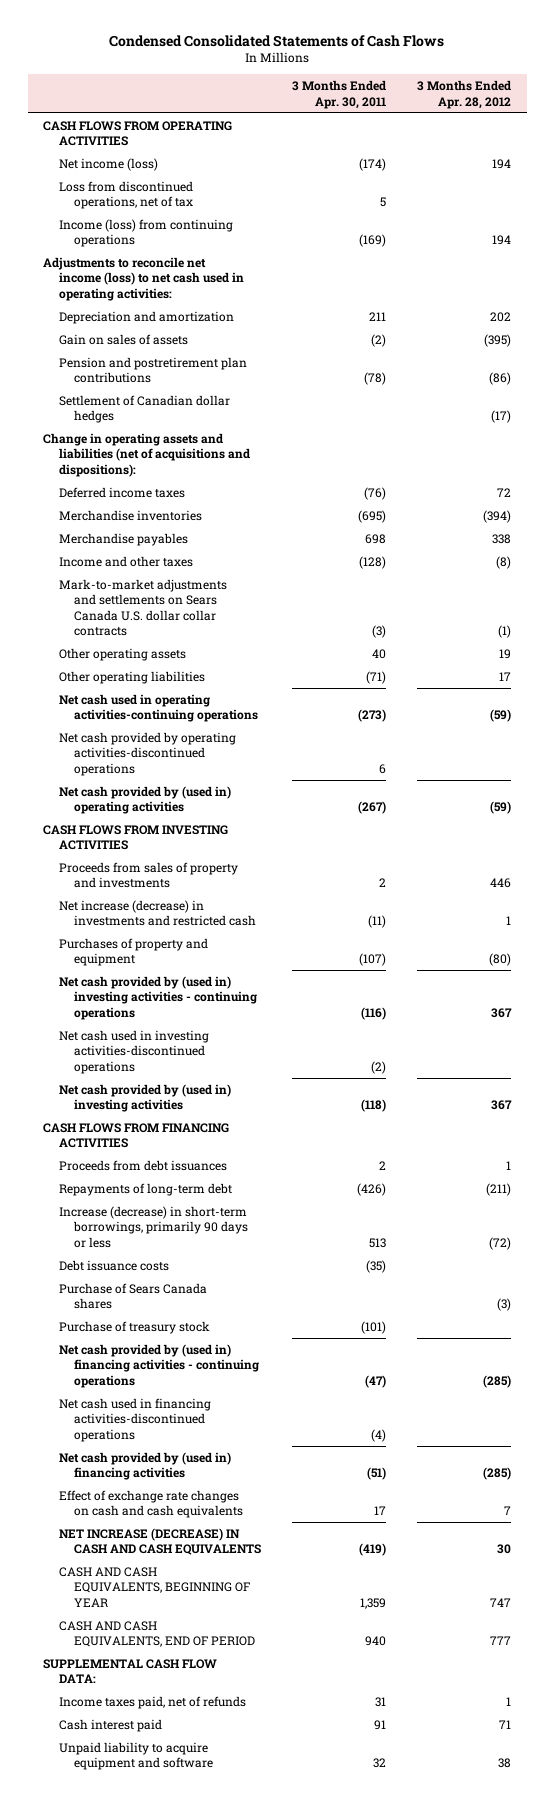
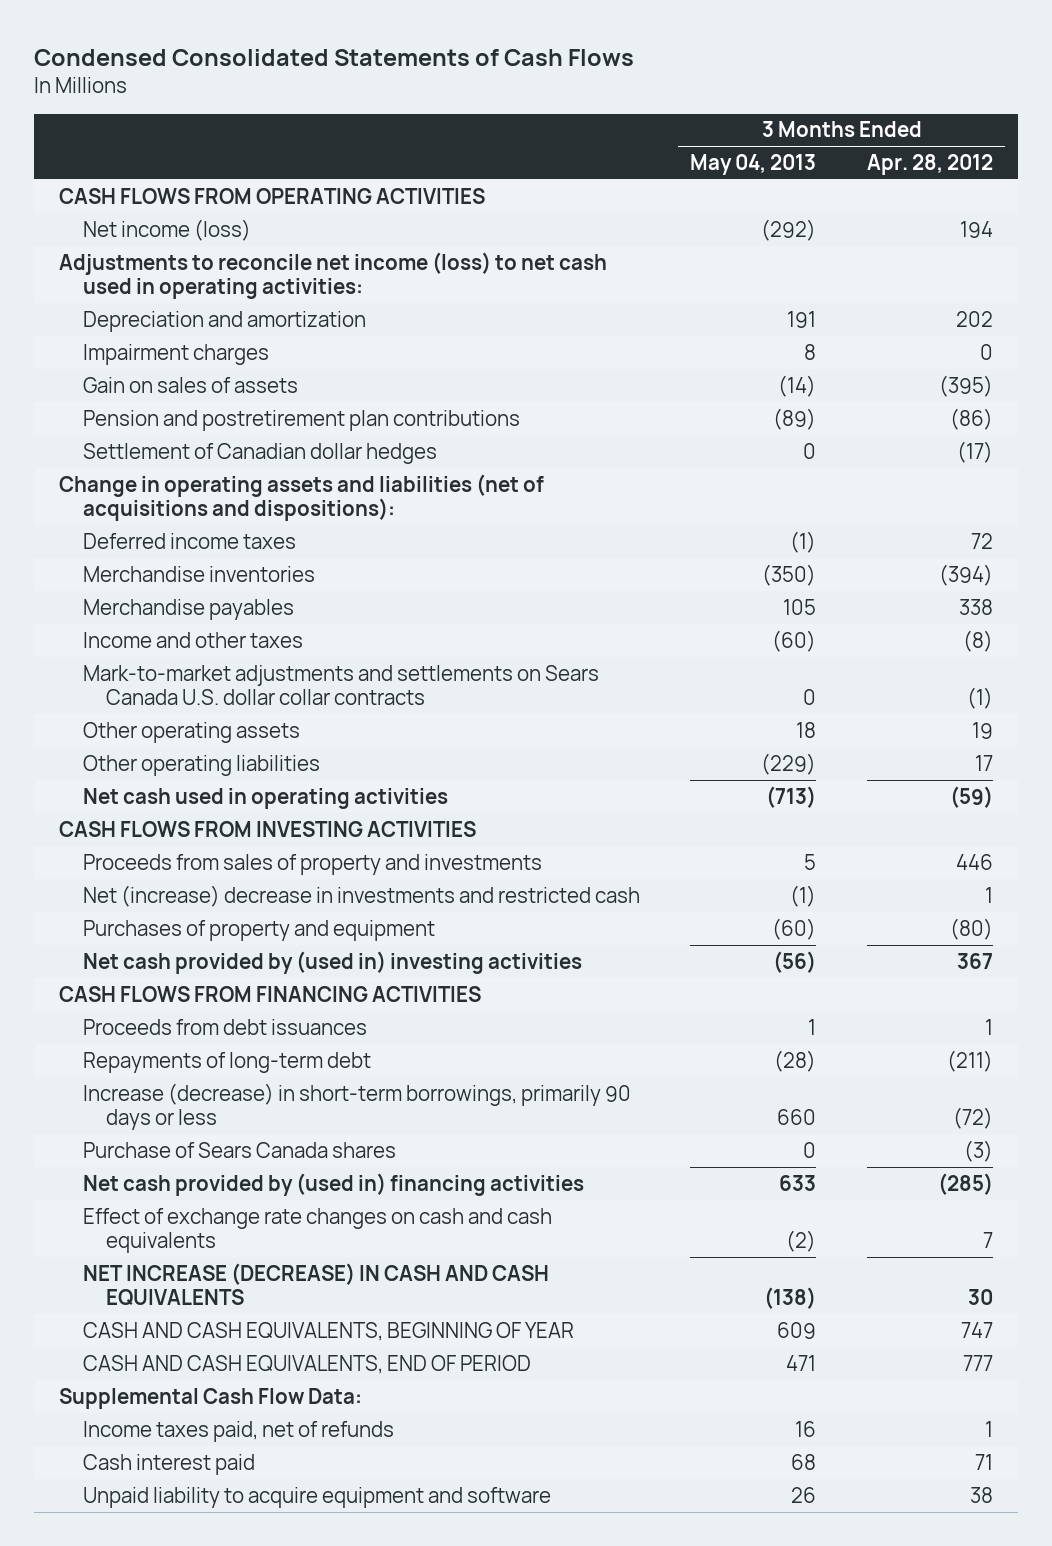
[292,80,387,109] 3 Months Ended Apr. 30, 2011 -> none
none -> [690,153,817,175] May 04, 2013
[58,180,194,210] Loss from discontinued operations, net of tax -> none
[58,218,233,248] Income (loss) from continuing operations -> none
none -> [82,343,269,365] Impairment charges
[58,693,259,723] Net cash used in operating activities-continuing operations -> none
[58,731,236,776] Net cash provided by operating activities-discontinued operations -> none
[58,785,231,815] Net cash provided by (used in) operating activities -> [82,787,448,809] Net cash used in operating activities
[58,899,257,927] Net increase (decrease) in investments and restricted cash -> [82,884,640,907] Net (increase) decrease in investments and restricted cash
[58,975,258,1020] Net cash provided by (used in) investing activities - continuing operations -> none
[58,1029,209,1074] Net cash used in investing activities-discontinued operations -> none
[58,1259,169,1271] Debt issuance costs -> none
[58,1320,210,1334] Purchase of treasury stock -> none
[58,1343,260,1388] Net cash provided by (used in) financing activities - continuing operations -> none
[58,1397,211,1442] Net cash used in financing activities-discontinued operations -> none
[43,1658,218,1684] SUPPLEMENTAL CASH FLOW DATA: -> [59,1387,363,1409] Supplemental Cash Flow Data:

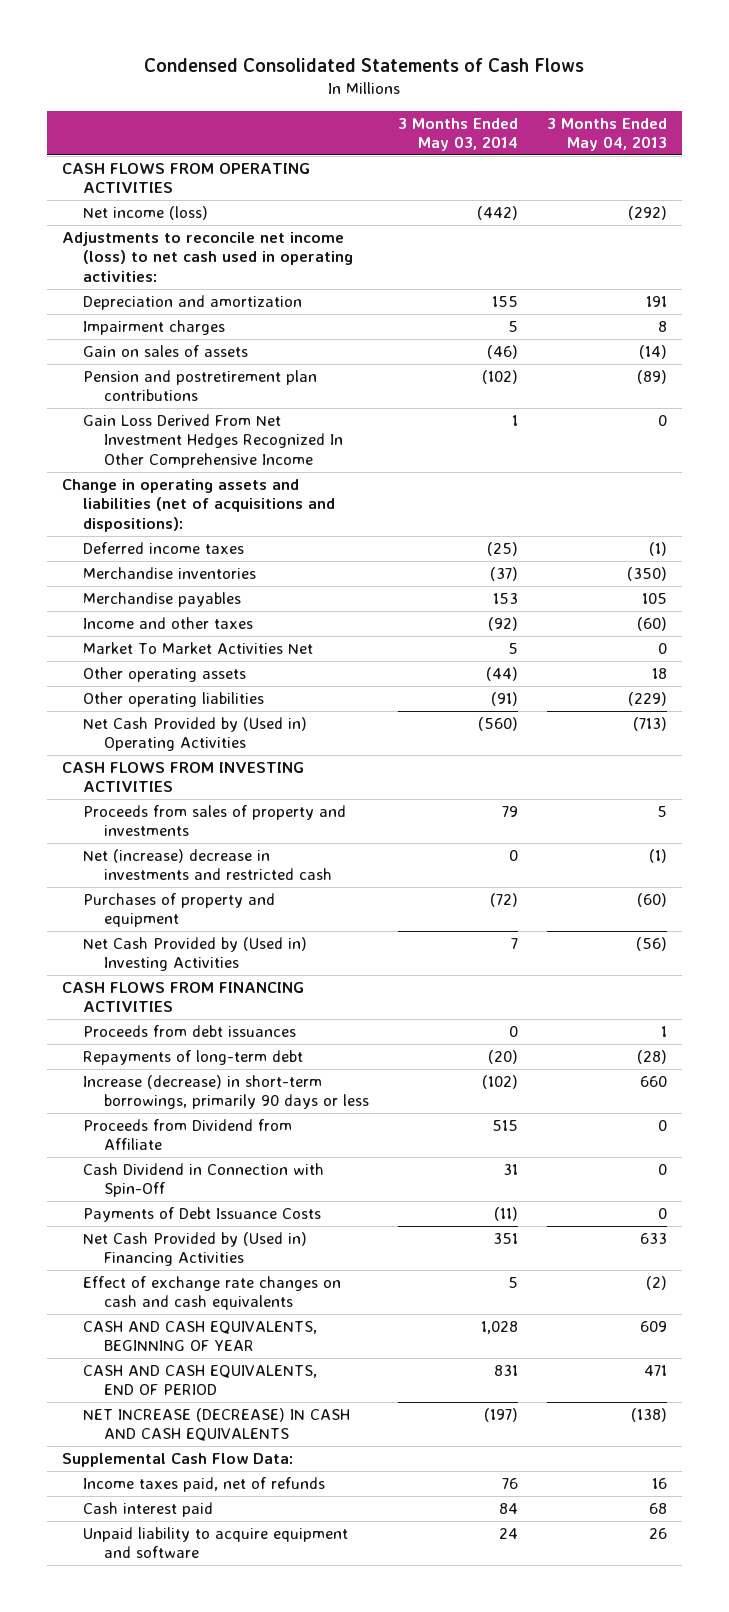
[866,153,993,175] Apr. 28, 2012 -> none
none -> [398,117,519,152] 3 Months Ended May 03, 2014
[82,442,437,464] Settlement of Canadian dollar hedges -> [82,413,344,468] Gain Loss Derived From Net Investment Hedges Recognized In Other Comprehensive Income
[82,664,599,706] Mark-to-market adjustments and settlements on Sears Canada U.S. dollar collar contracts -> [82,641,313,654] Market To Market Activities Net
[82,787,448,809] Net cash used in operating activities -> [82,716,307,752] Net Cash Provided by (Used in) Operating Activities
[82,950,582,974] Net cash provided by (used in) investing activities -> [82,936,307,972] Net Cash Provided by (Used in) Investing Activities
[82,1141,396,1158] Purchase of Sears Canada shares -> none
none -> [82,1118,292,1151] Proceeds from Dividend from Affiliate
none -> [82,1162,324,1198] Cash Dividend in Connection with Spin-Off
none -> [82,1206,321,1222] Payments of Debt Issuance Costs
[82,1172,584,1196] Net cash provided by (used in) financing activities -> [82,1231,307,1267] Net Cash Provided by (Used in) Financing Activities
[82,1262,549,1307] NET INCREASE (DECREASE) IN CASH AND CASH EQUIVALENTS -> [82,1407,350,1442] NET INCREASE (DECREASE) IN CASH AND CASH EQUIVALENTS

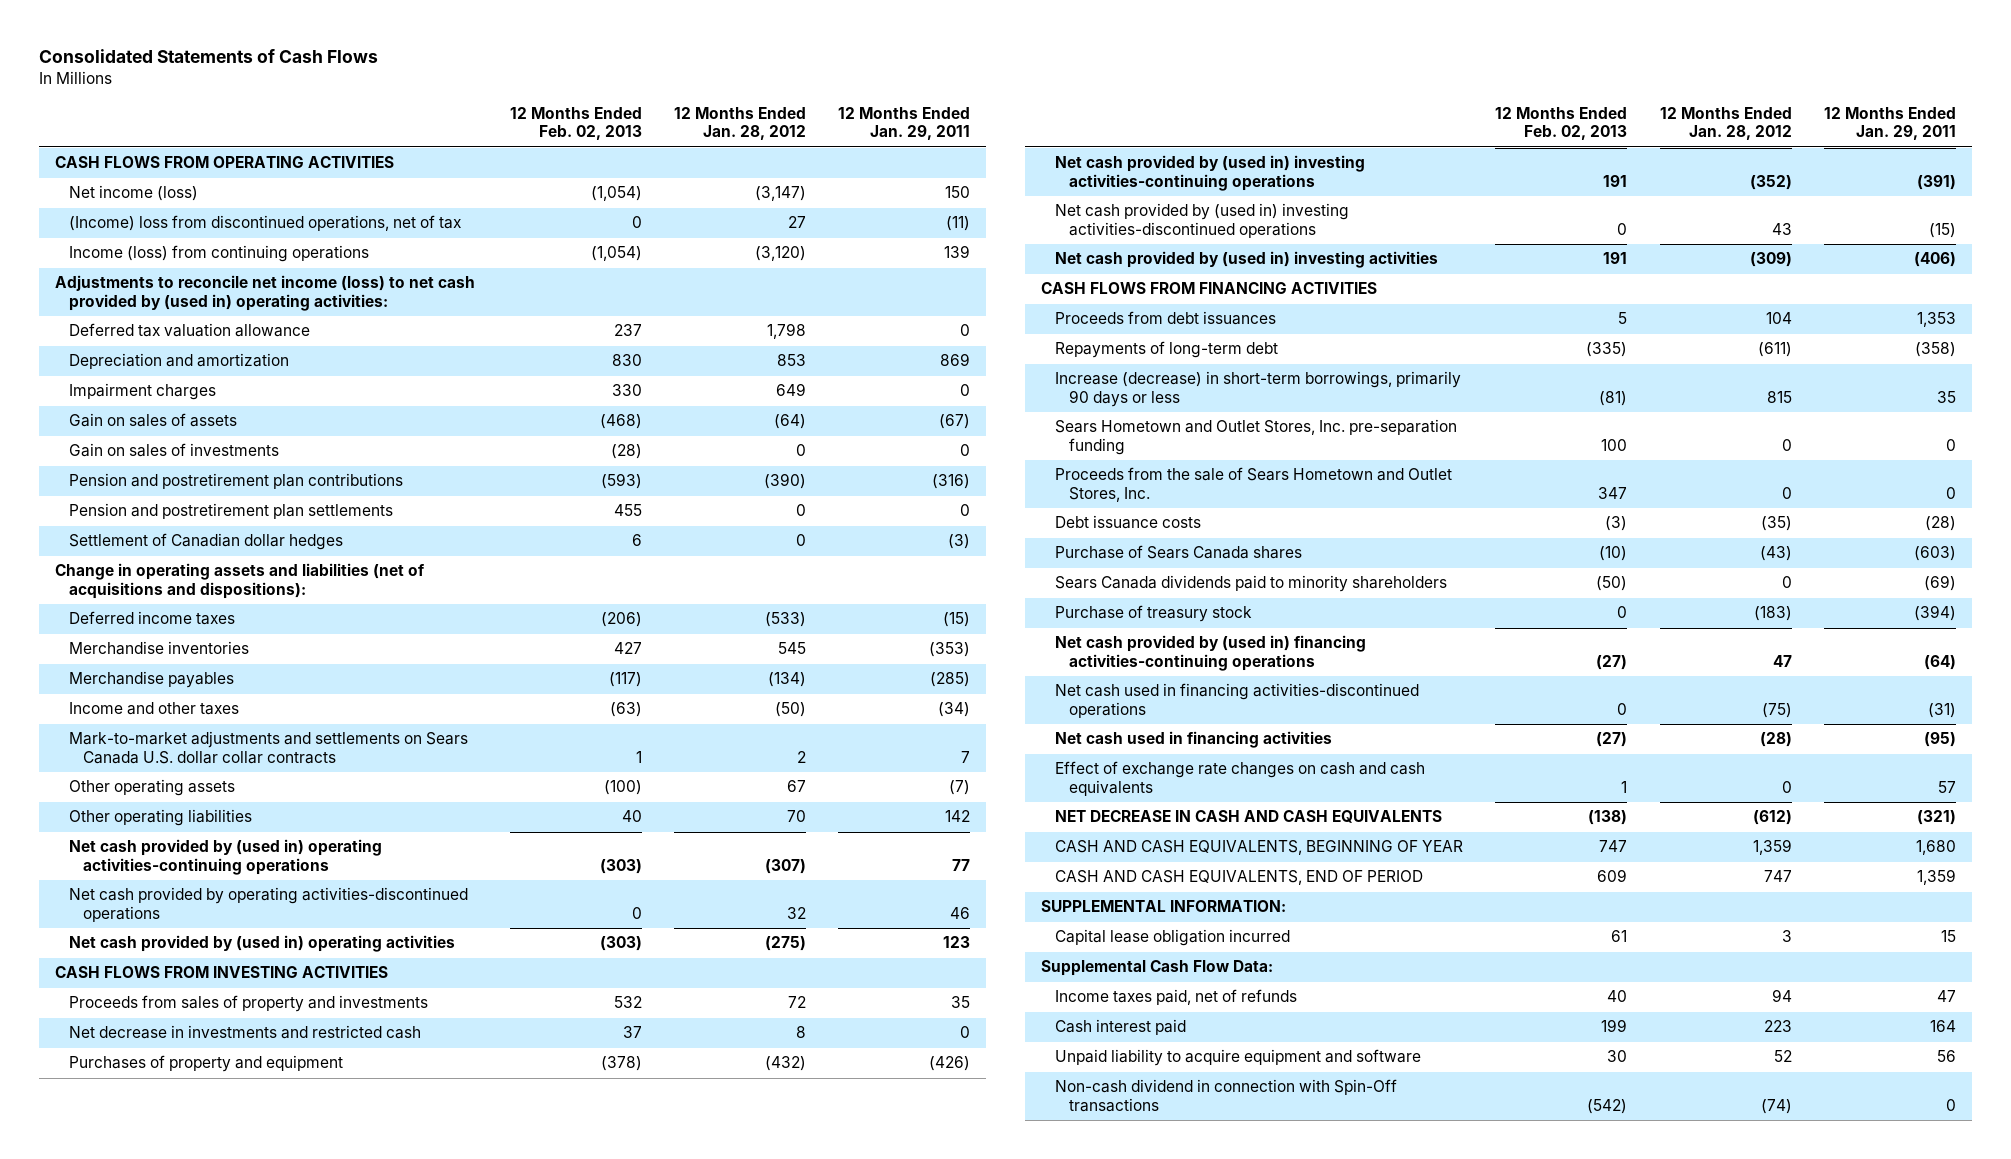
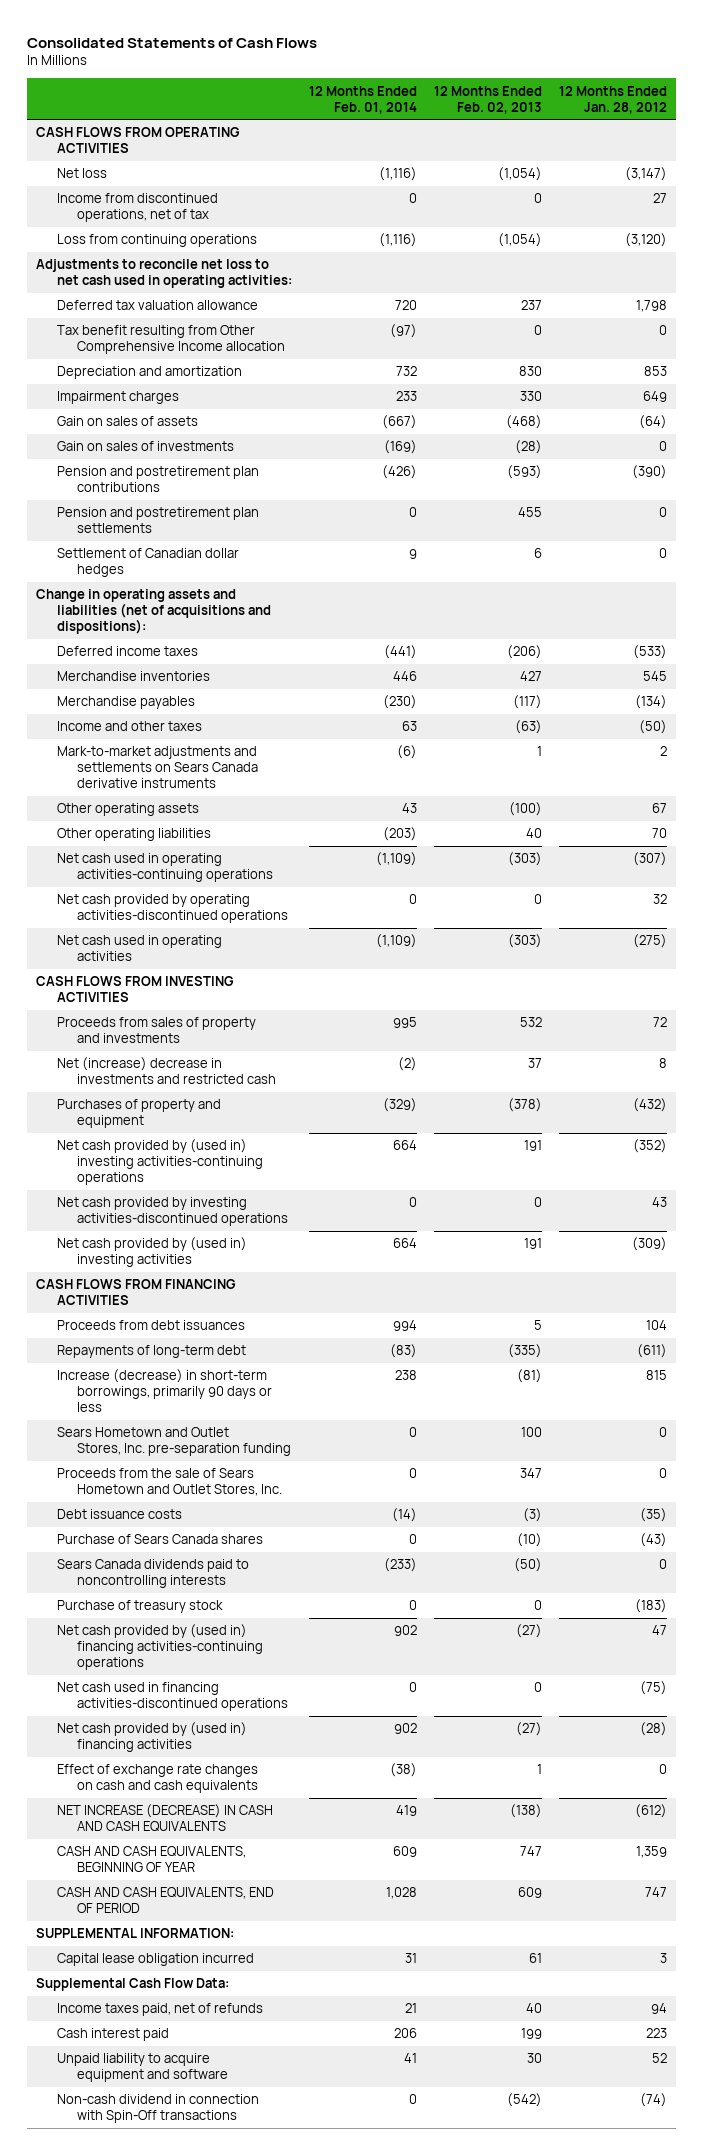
[838,107,971,141] 12 Months Ended Jan. 29, 2011 -> none
none -> [308,85,417,114] 12 Months Ended Feb. 01, 2014
[69,185,199,202] Net income (loss) -> [56,168,107,179] Net loss
[69,215,462,232] (Income) loss from discontinued operations, net of tax -> [56,193,218,223] Income from discontinued operations, net of tax
[69,245,370,263] Income (loss) from continuing operations -> [56,234,257,248] Loss from continuing operations
[55,275,476,311] Adjustments to reconcile net income (loss) to net cash provided by (used in) operating activities: -> [35,259,292,289] Adjustments to reconcile net loss to net cash used in operating activities:
none -> [56,325,286,355] Tax benefit resulting from Other Comprehensive Income allocation
[69,731,469,764] Mark-to-market adjustments and settlements on Sears Canada U.S. dollar collar contracts -> [56,746,259,789] Mark-to-market adjustments and settlements on Sears Canada derivative instruments
[69,839,383,875] Net cash provided by (used in) operating activities-continuing operations -> [56,853,274,883] Net cash used in operating activities-continuing operations
[69,935,456,953] Net cash provided by (used in) operating activities -> [56,935,222,962] Net cash used in operating activities
[69,1025,422,1040] Net decrease in investments and restricted cash -> [56,1057,277,1085] Net (increase) decrease in investments and restricted cash
[1055,203,1350,238] Net cash provided by (used in) investing activities-discontinued operations -> [56,1197,289,1227] Net cash provided by investing activities-discontinued operations
[1055,575,1448,593] Sears Canada dividends paid to minority shareholders -> [56,1559,249,1589] Sears Canada dividends paid to noncontrolling interests
[1055,731,1333,749] Net cash used in financing activities -> [56,1722,247,1753] Net cash provided by (used in) financing activities
[1055,810,1443,824] NET DECREASE IN CASH AND CASH EQUIVALENTS -> [56,1804,273,1833] NET INCREASE (DECREASE) IN CASH AND CASH EQUIVALENTS

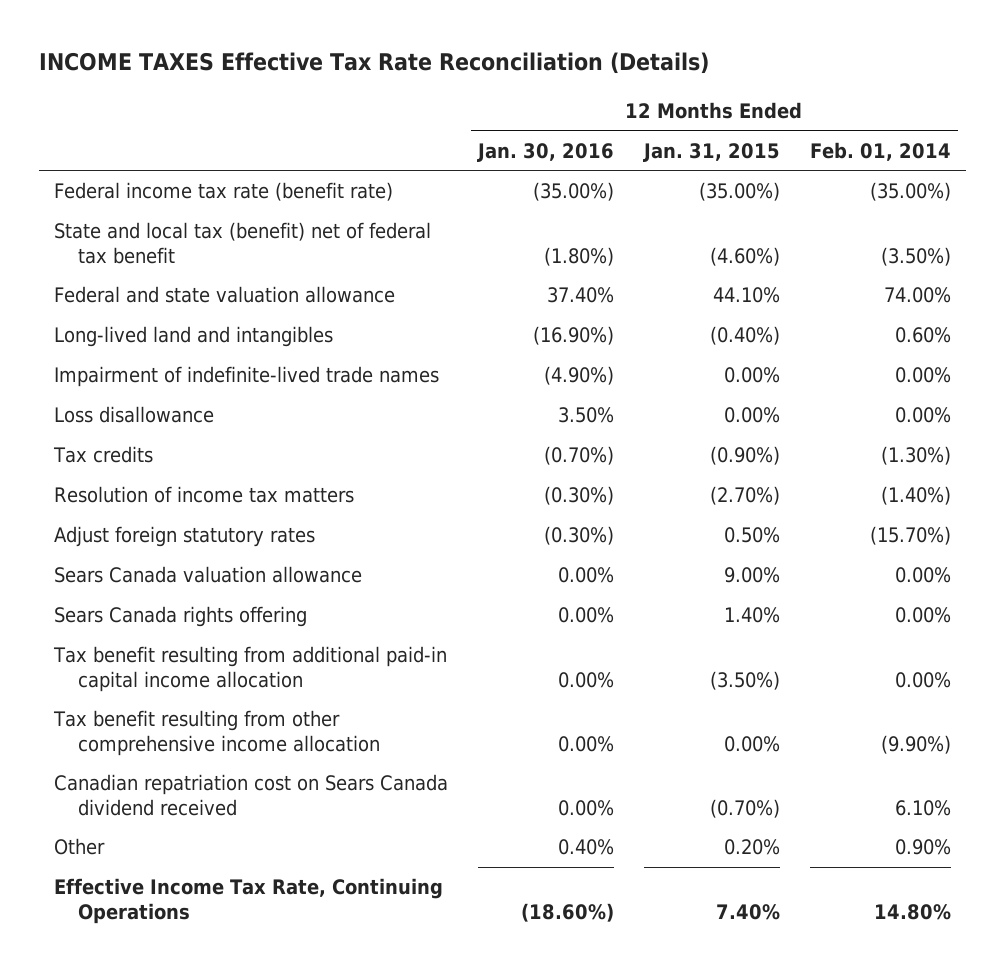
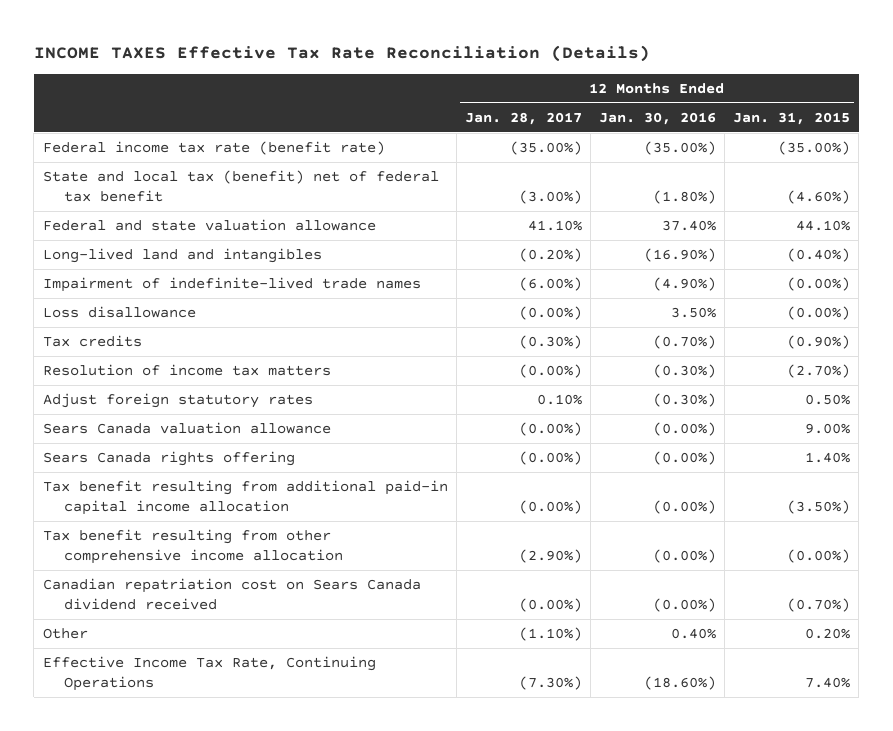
[809,141,951,161] Feb. 01, 2014 -> none
none -> [464,111,582,125] Jan. 28, 2017
[724,367,781,384] 0.00% -> [787,277,851,292] (0.00%)
[724,407,781,424] 0.00% -> [787,306,851,321] (0.00%)
[558,567,615,584] 0.00% -> [652,422,716,437] (0.00%)
[558,607,615,624] 0.00% -> [652,451,716,466] (0.00%)
[558,671,615,688] 0.00% -> [652,499,716,514] (0.00%)
[558,735,615,752] 0.00% -> [652,548,716,563] (0.00%)
[724,735,781,752] 0.00% -> [787,548,851,563] (0.00%)
[558,799,615,816] 0.00% -> [652,597,716,612] (0.00%)

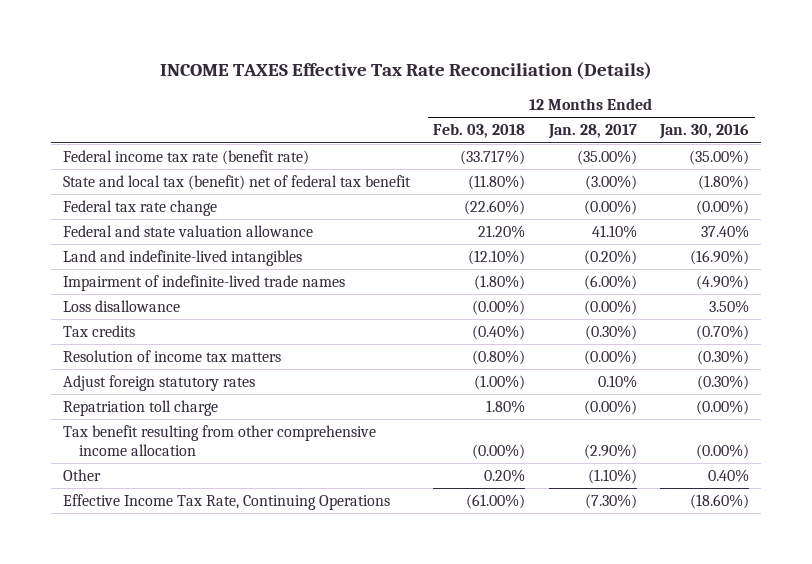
[733,111,851,125] Jan. 31, 2015 -> none
none -> [433,123,526,139] Feb. 03, 2018
none -> [62,200,217,217] Federal tax rate change
[42,248,322,264] Long-lived land and intangibles -> [62,250,302,267] Land and indefinite-lived intangibles
[42,422,331,435] Sears Canada valuation allowance -> none
[42,451,295,467] Sears Canada rights offering -> none
[42,480,448,515] Tax benefit resulting from additional paid-in capital income allocation -> none
none -> [62,400,218,417] Repatriation toll charge
[42,578,421,610] Canadian repatriation cost on Sears Canada dividend received -> none

